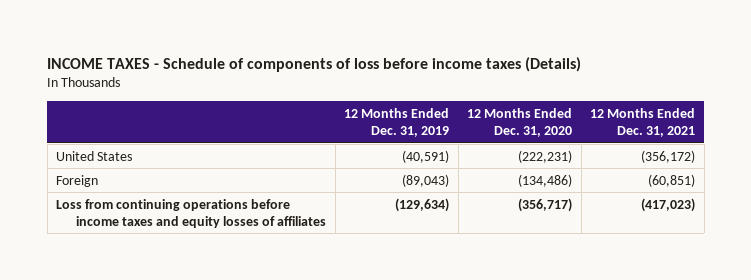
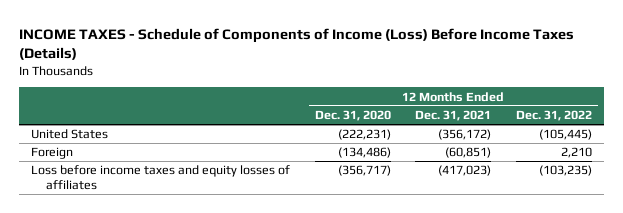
[47,56,582,72] INCOME TAXES - Schedule of components of loss before income taxes (Details) -> [19,27,575,61] INCOME TAXES - Schedule of Components of Income (Loss) Before Income Taxes (Details)
[344,107,450,138] 12 Months Ended Dec. 31, 2019 -> none
none -> [515,110,592,122] Dec. 31, 2022
[56,198,327,228] Loss from continuing operations before income taxes and equity losses of affiliates -> [31,165,291,191] Loss before income taxes and equity losses of affiliates

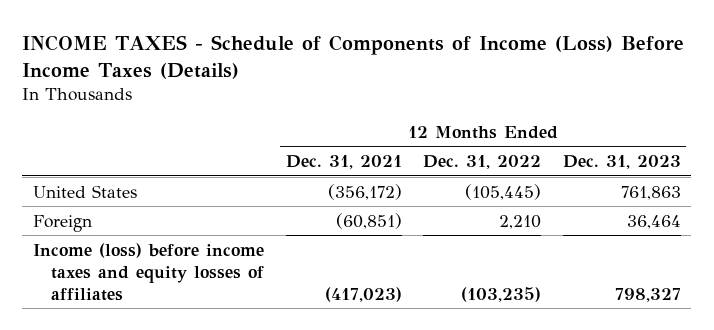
[314,110,391,122] Dec. 31, 2020 -> none
none -> [562,155,681,170] Dec. 31, 2023
[31,165,291,191] Loss before income taxes and equity losses of affiliates -> [33,242,265,301] Income (loss) before income taxes and equity losses of affiliates

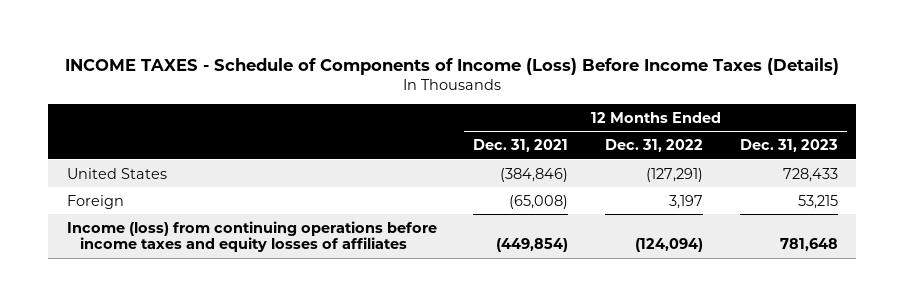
[327,183,402,200] (356,172) -> [500,167,569,182] (384,846)
[465,183,542,200] (105,445) -> [646,167,704,182] (127,291)
[620,185,681,200] 761,863 -> [783,167,839,182] 728,433
[335,212,402,229] (60,851) -> [509,194,569,209] (65,008)
[499,214,542,229] 2,210 -> [669,194,704,209] 3,197
[626,214,681,229] 36,464 -> [798,194,839,209] 53,215
[33,242,265,301] Income (loss) before income taxes and equity losses of affiliates -> [66,220,437,253] Income (loss) from continuing operations before income taxes and equity losses of affiliates
[324,286,402,302] (417,023) -> [496,238,569,253] (449,854)
[461,286,542,302] (103,235) -> [635,238,704,253] (124,094)
[614,287,681,302] 798,327 -> [780,238,839,252] 781,648

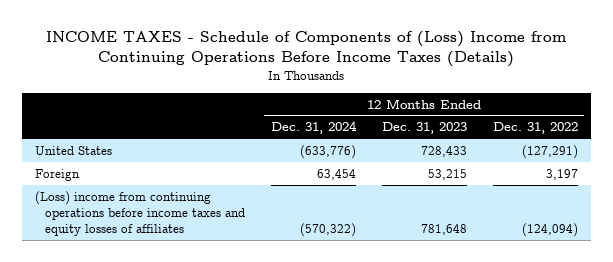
[65,57,840,75] INCOME TAXES - Schedule of Components of Income (Loss) Before Income Taxes (Details) -> [46,31,567,68] INCOME TAXES - Schedule of Components of (Loss) Income from Continuing Operations Before Income Taxes (Details)
[473,139,569,153] Dec. 31, 2021 -> none
none -> [270,121,357,135] Dec. 31, 2024
[66,220,437,253] Income (loss) from continuing operations before income taxes and equity losses of affiliates -> [34,190,245,237] (Loss) income from continuing operations before income taxes and equity losses of affiliates

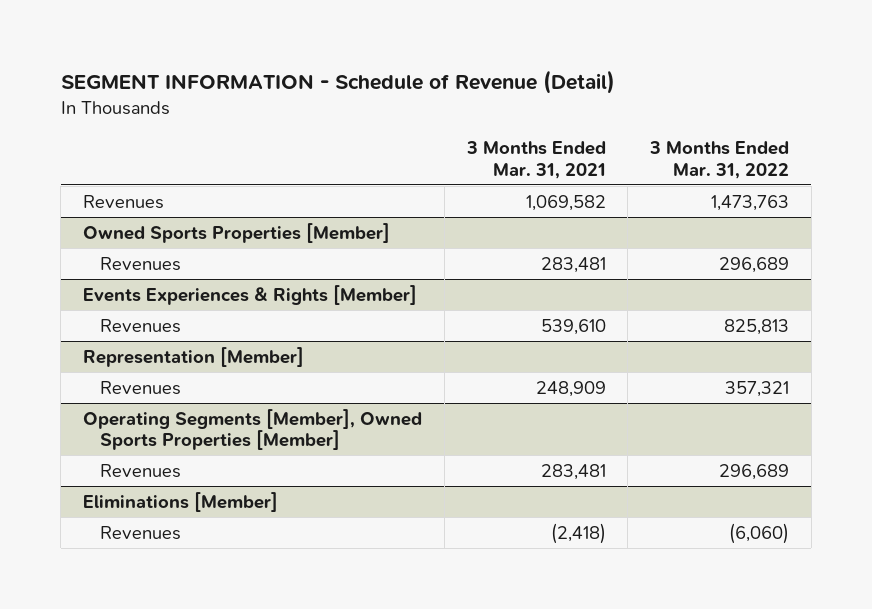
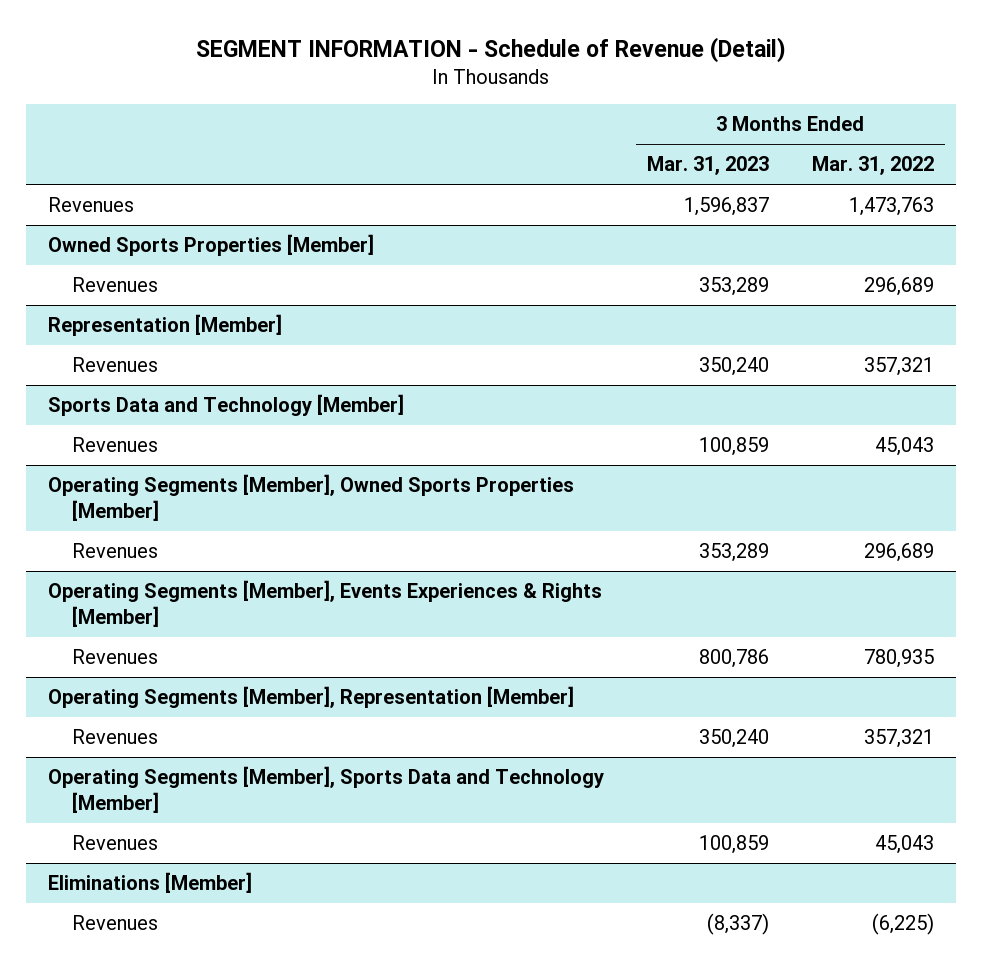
[465,141,606,179] 3 Months Ended Mar. 31, 2021 -> none
none -> [646,156,769,176] Mar. 31, 2023
[83,284,418,305] Events Experiences & Rights [Member] -> none
[99,318,181,333] Revenues -> none
none -> [47,394,404,417] Sports Data and Technology [Member]
none -> [72,437,159,453] Revenues
none -> [47,580,602,627] Operating Segments [Member], Events Experiences & Rights [Member]
none -> [72,649,159,665] Revenues
none -> [47,686,574,709] Operating Segments [Member], Representation [Member]
none -> [72,729,159,745] Revenues
none -> [47,766,604,813] Operating Segments [Member], Sports Data and Technology [Member]
none -> [72,835,159,851] Revenues
[728,522,789,544] (6,060) -> [871,913,934,936] (6,225)

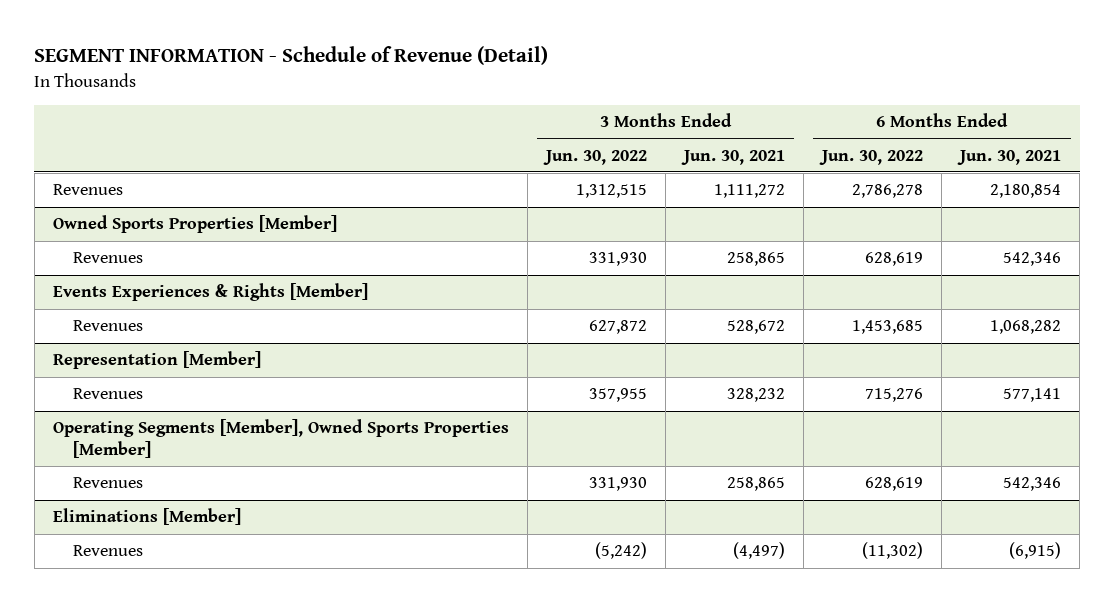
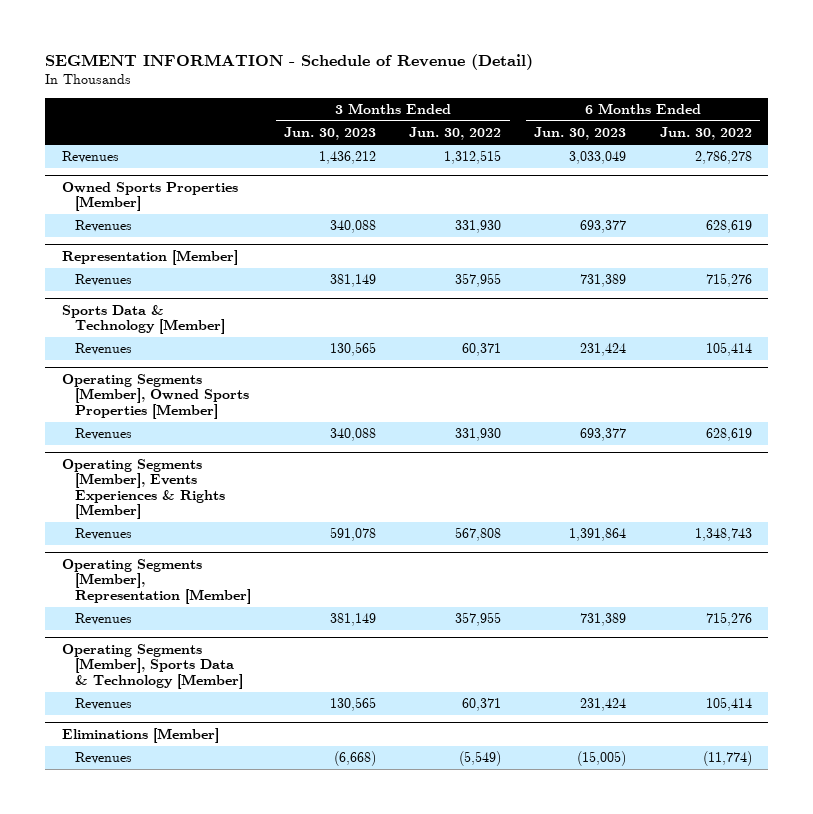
[681,149,786,165] Jun. 30, 2021 -> none
[957,149,1062,165] Jun. 30, 2021 -> none
none -> [284,127,377,141] Jun. 30, 2023
none -> [534,127,627,141] Jun. 30, 2023
[52,283,368,302] Events Experiences & Rights [Member] -> none
[73,320,144,332] Revenues -> none
none -> [61,304,226,335] Sports Data & Technology [Member]
none -> [75,343,133,356] Revenues
none -> [61,458,226,520] Operating Segments [Member], Events Experiences & Rights [Member]
none -> [75,528,133,541] Revenues
none -> [61,558,252,604] Operating Segments [Member], Representation [Member]
none -> [75,613,133,626] Revenues
none -> [61,643,244,689] Operating Segments [Member], Sports Data & Technology [Member]
none -> [75,698,133,711] Revenues
[594,542,647,560] (5,242) -> [459,751,502,767] (5,549)
[862,542,924,560] (11,302) -> [702,751,752,767] (11,774)

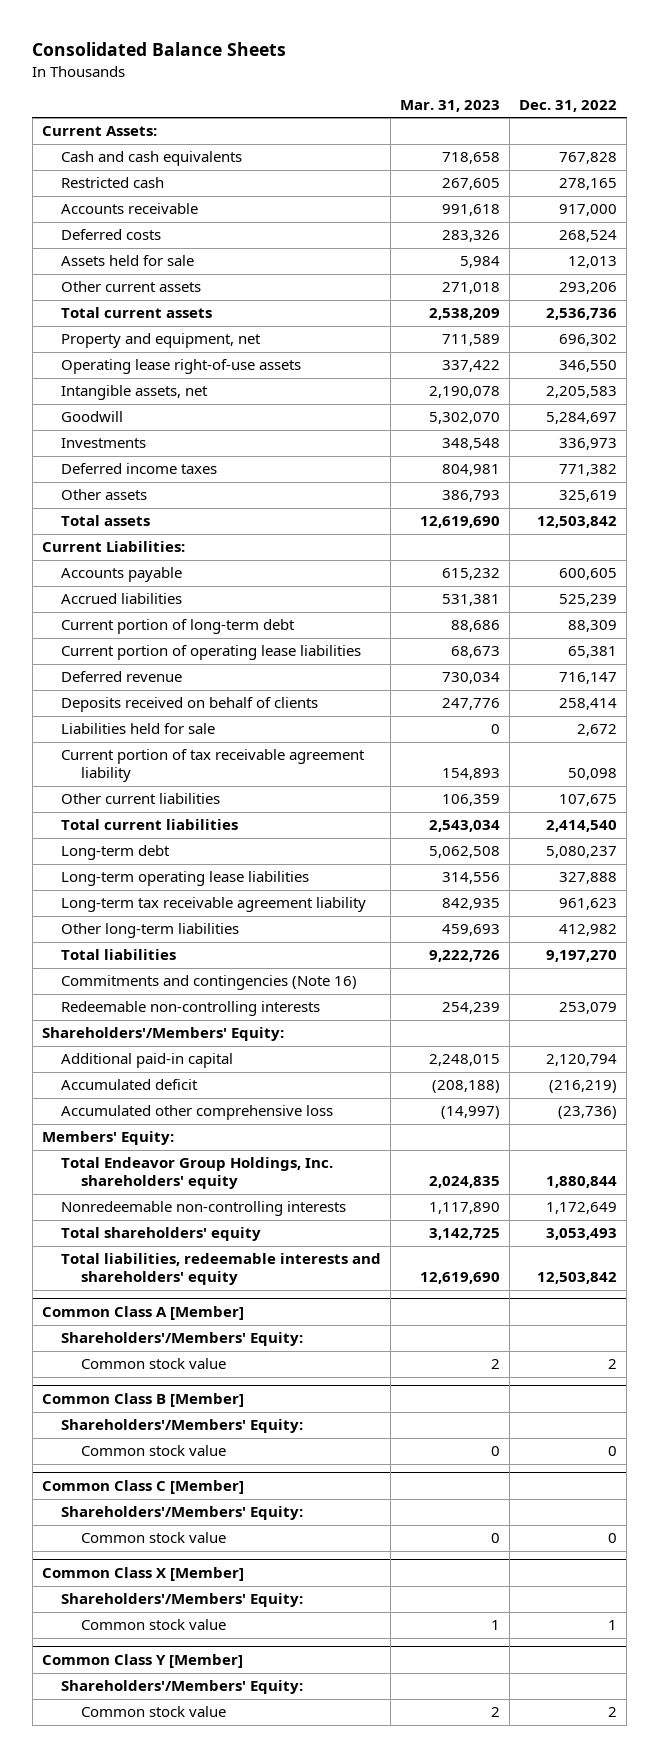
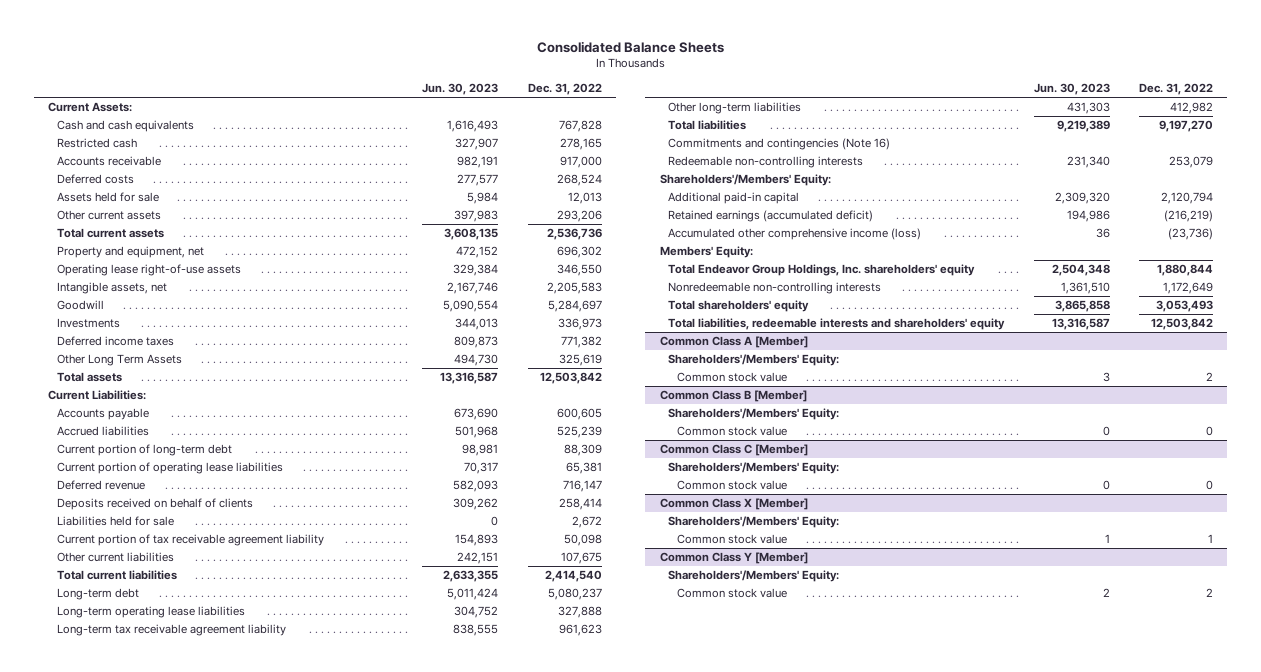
[400,99,501,112] Mar. 31, 2023 -> none
none -> [422,83,499,96] Jun. 30, 2023
[61,489,148,501] Other assets -> [57,354,183,367] Other Long Term Assets
[61,1079,199,1091] Accumulated deficit -> [668,210,874,223] Retained earnings (accumulated deficit)
[61,1105,334,1121] Accumulated other comprehensive loss -> [668,228,922,241] Accumulated other comprehensive income (loss)

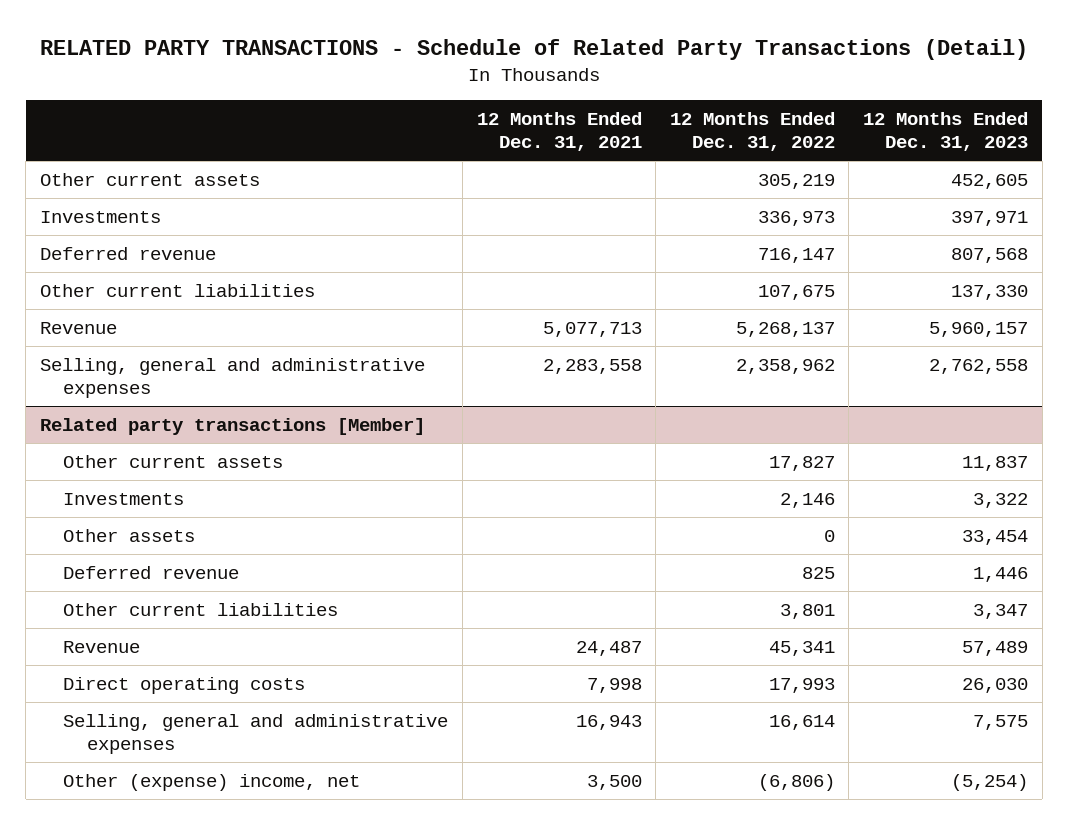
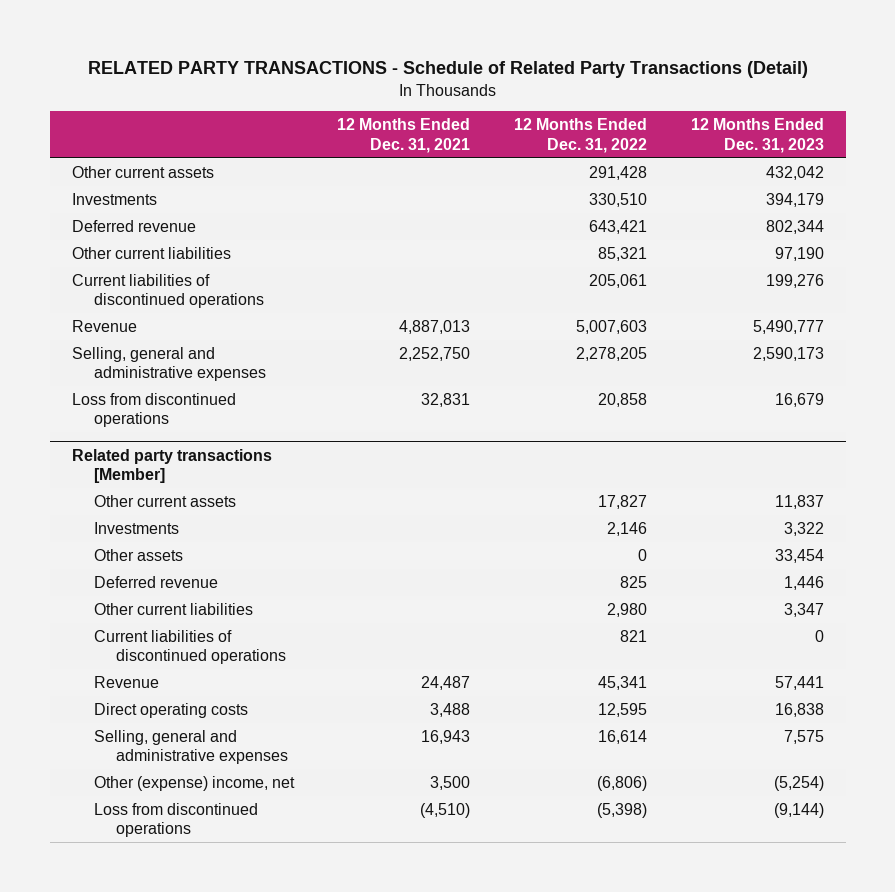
[757,174,835,190] 305,219 -> [589,165,648,180] 291,428
[951,174,1029,190] 452,605 -> [765,165,824,180] 432,042
[757,211,835,227] 336,973 -> [589,192,648,207] 330,510
[951,211,1029,227] 397,971 -> [765,192,824,207] 394,179
[757,248,835,264] 716,147 -> [589,219,648,234] 643,421
[951,248,1029,264] 807,568 -> [765,219,824,234] 802,344
[757,285,835,301] 107,675 -> [598,246,648,261] 85,321
[951,285,1029,301] 137,330 -> [774,246,824,261] 97,190
none -> [71,273,264,309] Current liabilities of discontinued operations
[542,322,642,338] 5,077,713 -> [399,319,471,334] 4,887,013
[735,322,835,338] 5,268,137 -> [576,319,648,334] 5,007,603
[929,322,1029,338] 5,960,157 -> [752,319,824,334] 5,490,777
[542,359,642,375] 2,283,558 -> [399,346,471,361] 2,252,750
[735,359,835,375] 2,358,962 -> [576,346,648,361] 2,278,205
[929,359,1029,375] 2,762,558 -> [752,346,824,361] 2,590,173
none -> [71,392,236,428] Loss from discontinued operations
[779,604,835,620] 3,801 -> [607,602,648,617] 2,980
none -> [93,629,286,665] Current liabilities of discontinued operations
[962,641,1029,657] 57,489 -> [774,675,824,690] 57,441
[586,678,642,694] 7,998 -> [430,702,471,717] 3,488
[768,678,835,694] 17,993 -> [598,702,648,717] 12,595
[962,678,1029,694] 26,030 -> [774,702,824,717] 16,838
none -> [93,802,258,838] Loss from discontinued operations

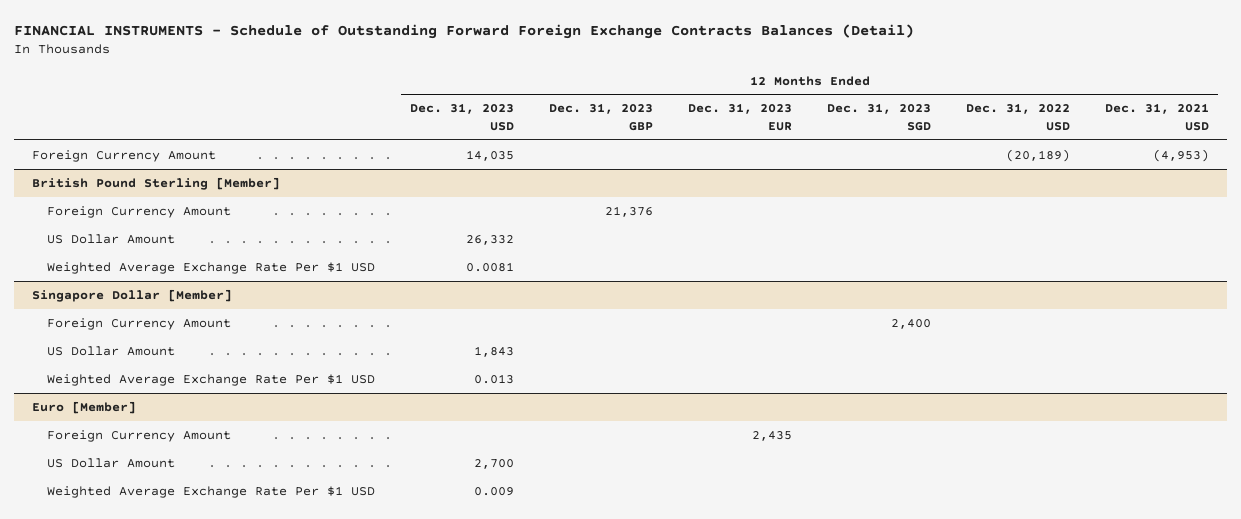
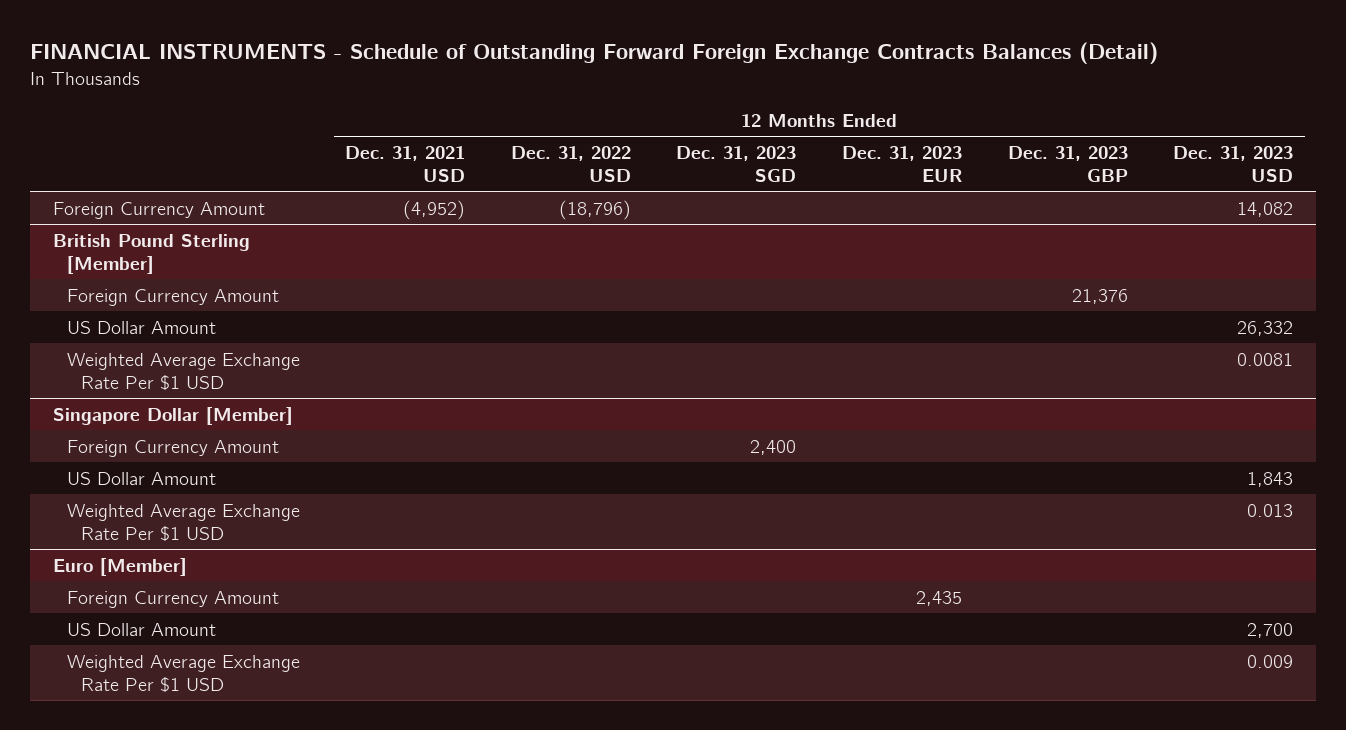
[465,149,514,161] 14,035 -> [1237,201,1294,217] 14,082
[1006,148,1071,162] (20,189) -> [558,199,631,220] (18,796)
[1153,148,1210,162] (4,953) -> [403,199,466,220] (4,952)

